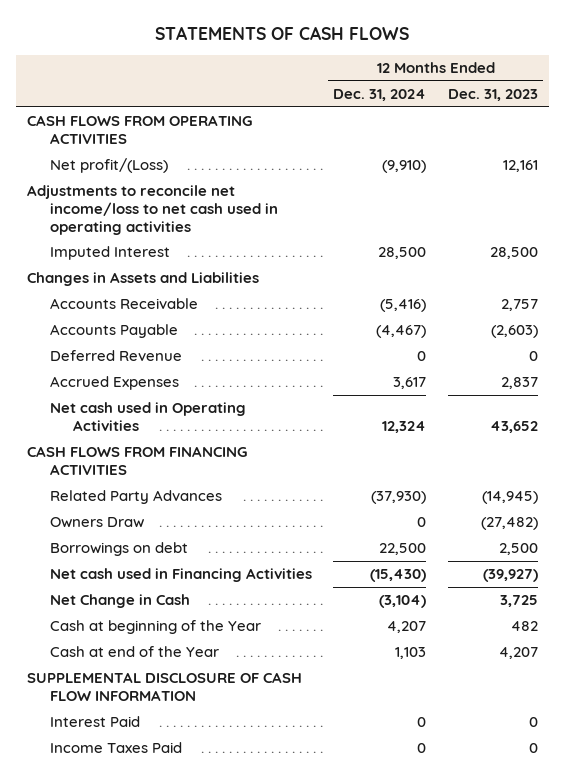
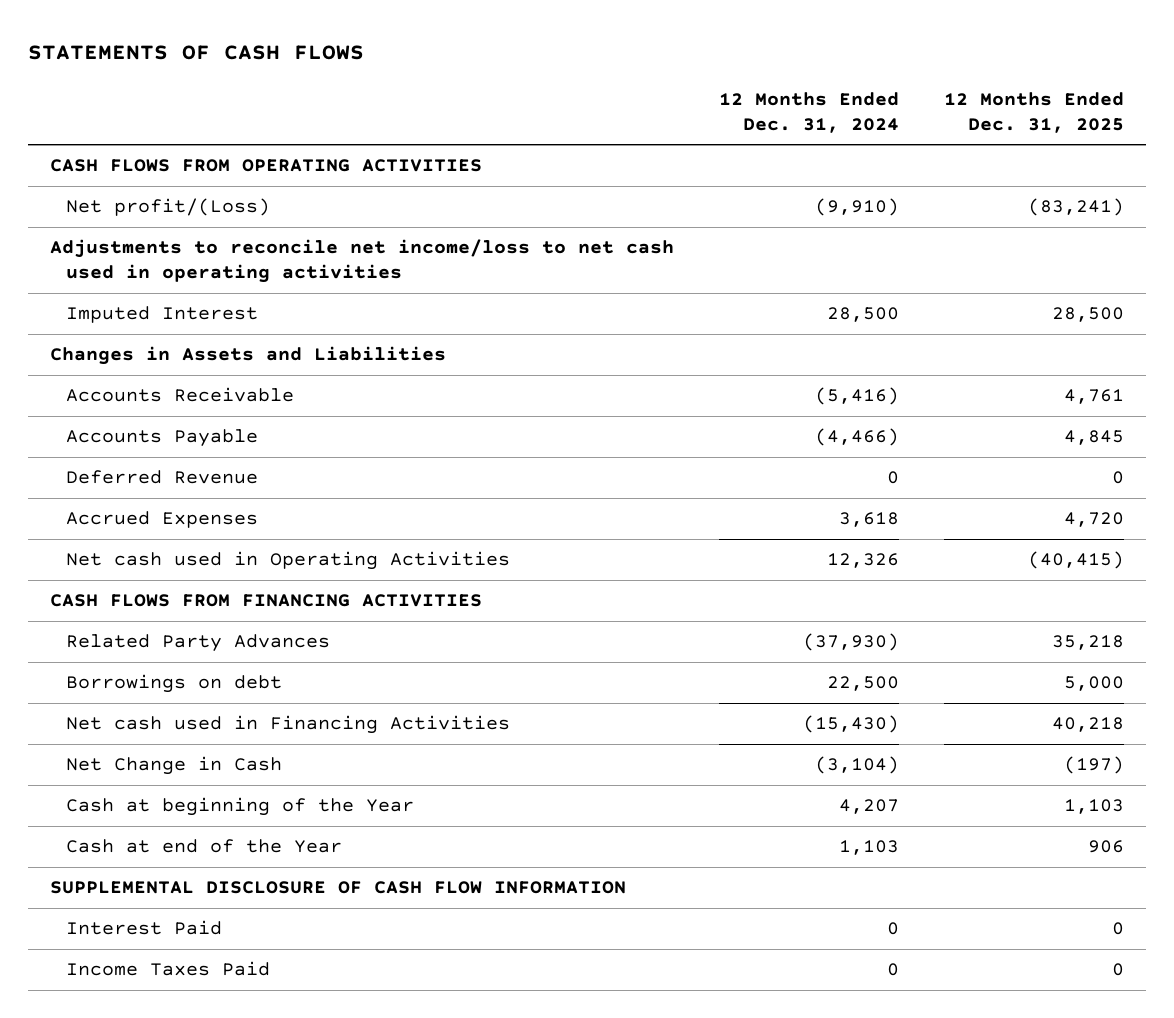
[447,89,538,102] Dec. 31, 2023 -> none
none -> [943,91,1124,133] 12 Months Ended Dec. 31, 2025
[376,325,427,339] (4,467) -> [814,428,899,447] (4,466)
[393,377,427,390] 3,617 -> [838,512,899,528] 3,618
[382,421,427,434] 12,324 -> [826,553,899,569] 12,326
[49,517,144,529] Owners Draw -> none

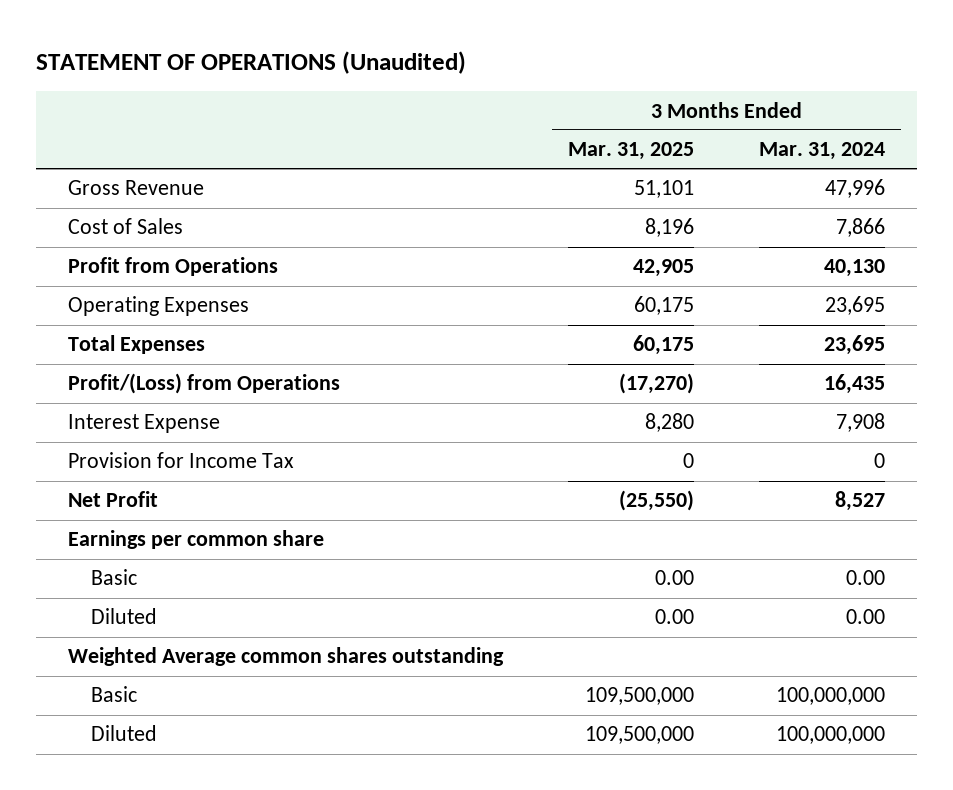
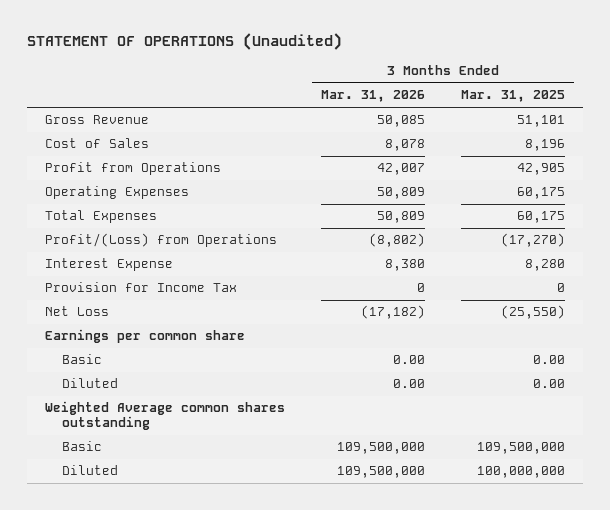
[758,142,885,161] Mar. 31, 2024 -> none
none -> [320,90,425,103] Mar. 31, 2026
[68,491,159,508] Net Profit -> [44,306,109,317] Net Loss
[585,726,695,745] 109,500,000 -> [477,466,566,479] 100,000,000

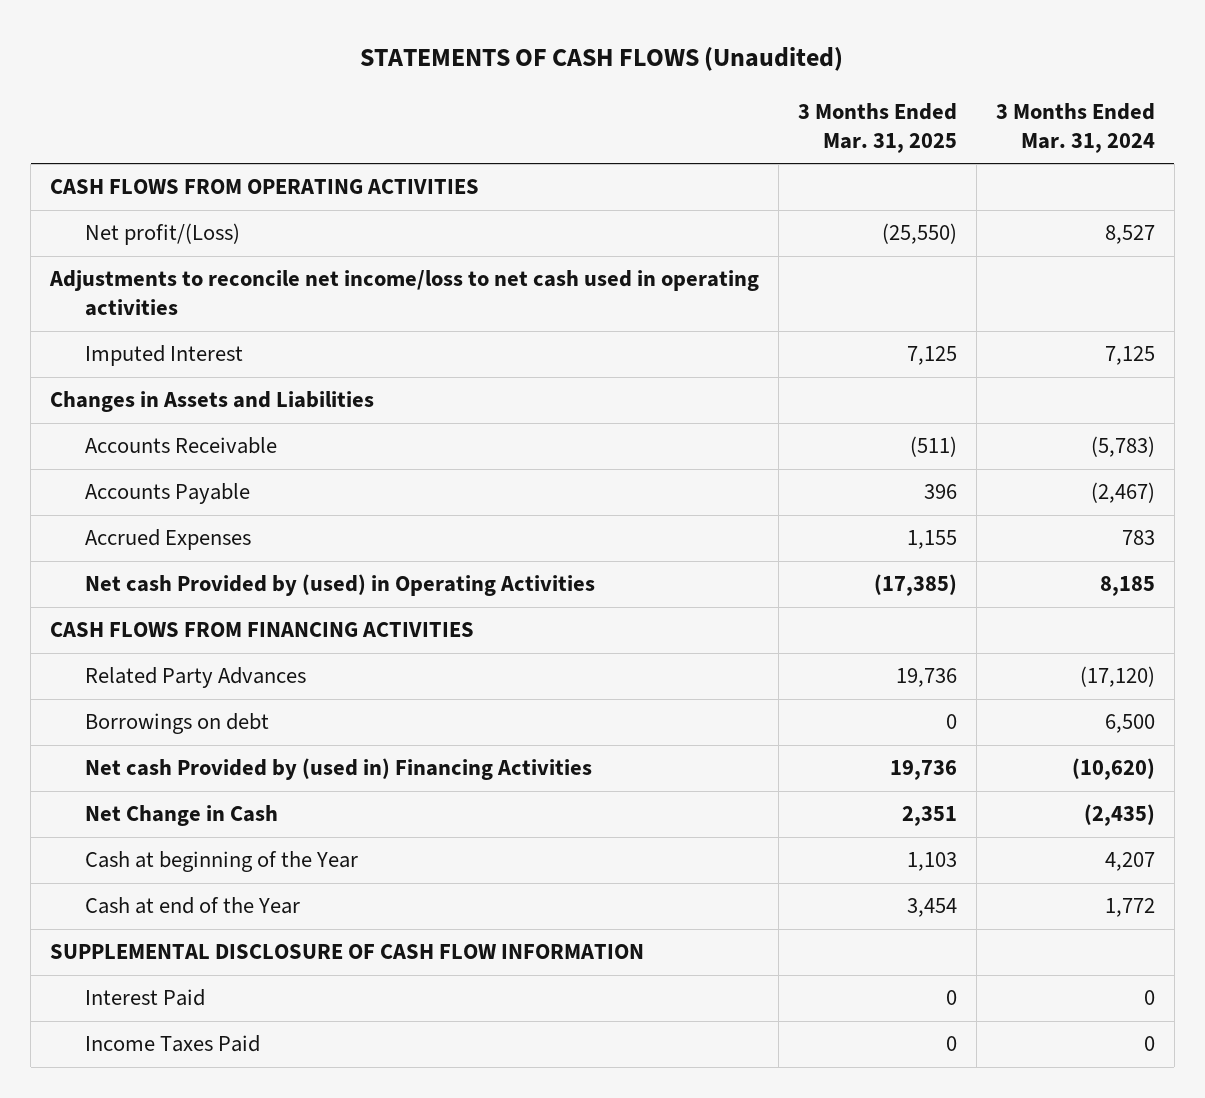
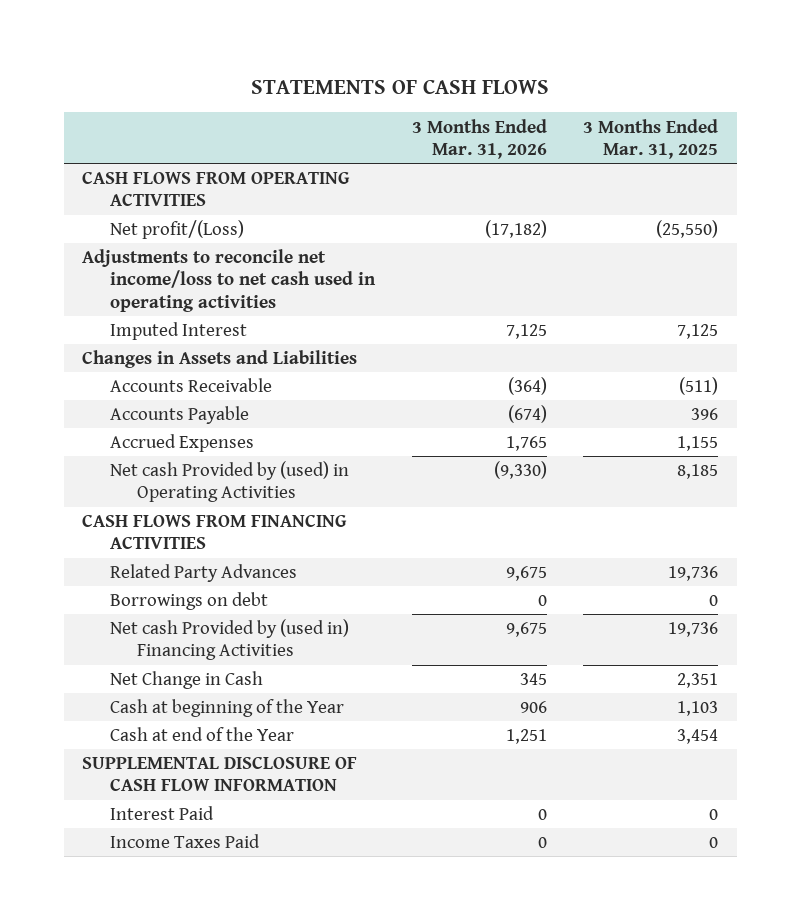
[360,46,844,71] STATEMENTS OF CASH FLOWS (Unaudited) -> [251,78,550,94] STATEMENTS OF CASH FLOWS
[995,102,1155,153] 3 Months Ended Mar. 31, 2024 -> none
none -> [411,118,547,159] 3 Months Ended Mar. 31, 2026
[873,574,957,597] (17,385) -> [677,464,719,480] 8,185

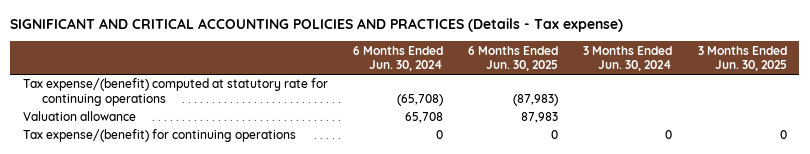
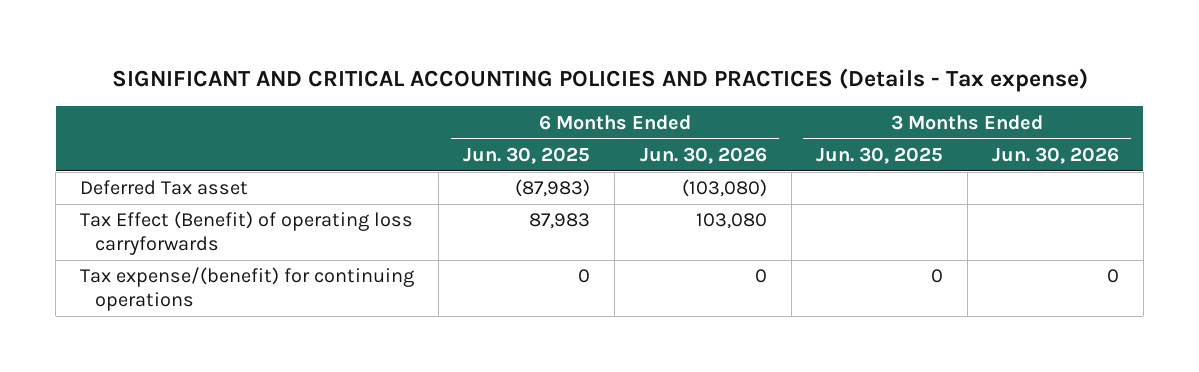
[353,45,444,72] 6 Months Ended Jun. 30, 2024 -> none
[583,45,673,72] 3 Months Ended Jun. 30, 2024 -> none
none -> [639,146,767,164] Jun. 30, 2026
none -> [991,146,1119,164] Jun. 30, 2026
[23,78,329,107] Tax expense/(benefit) computed at statutory rate for continuing operations -> [80,180,249,196] Deferred Tax asset
[23,111,137,122] Valuation allowance -> [80,211,414,255] Tax Effect (Benefit) of operating loss carryforwards

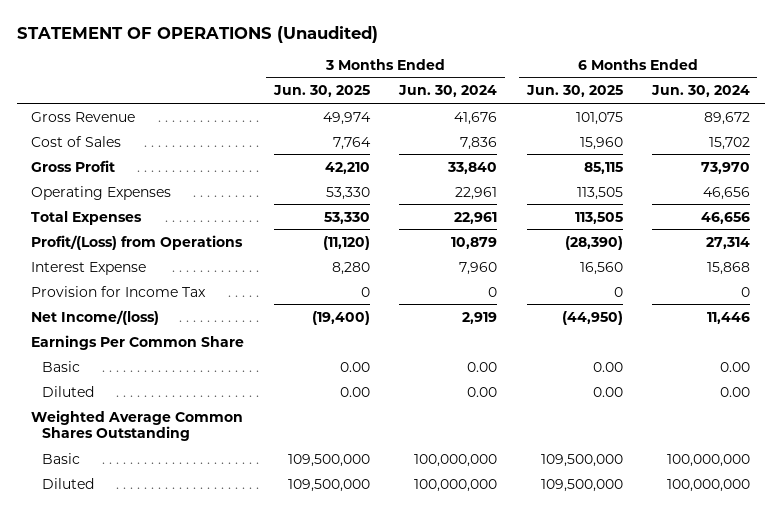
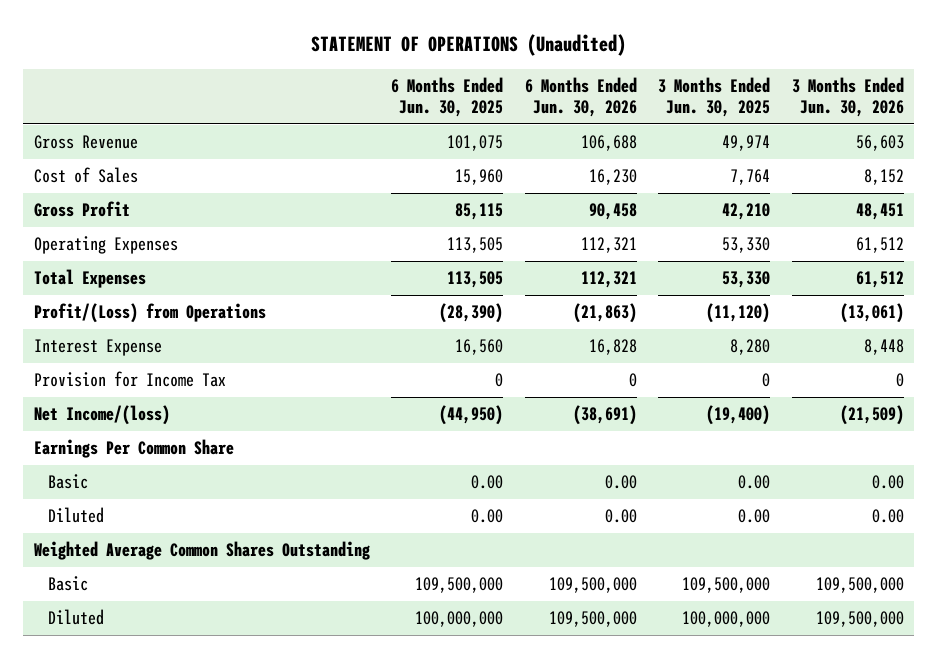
[398,85,498,98] Jun. 30, 2024 -> none
[651,85,751,98] Jun. 30, 2024 -> none
none -> [524,77,637,118] 6 Months Ended Jun. 30, 2026
none -> [791,77,904,118] 3 Months Ended Jun. 30, 2026
[287,478,370,492] 109,500,000 -> [682,611,771,628] 100,000,000
[540,478,623,492] 109,500,000 -> [415,611,504,628] 100,000,000

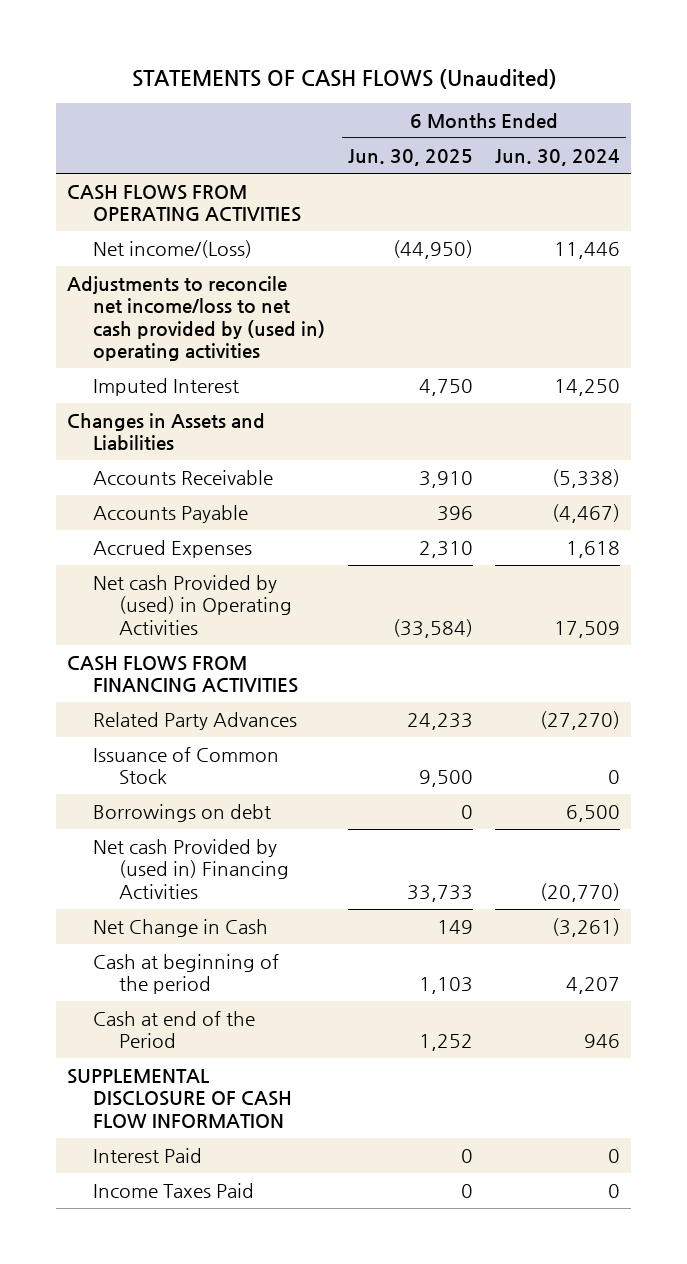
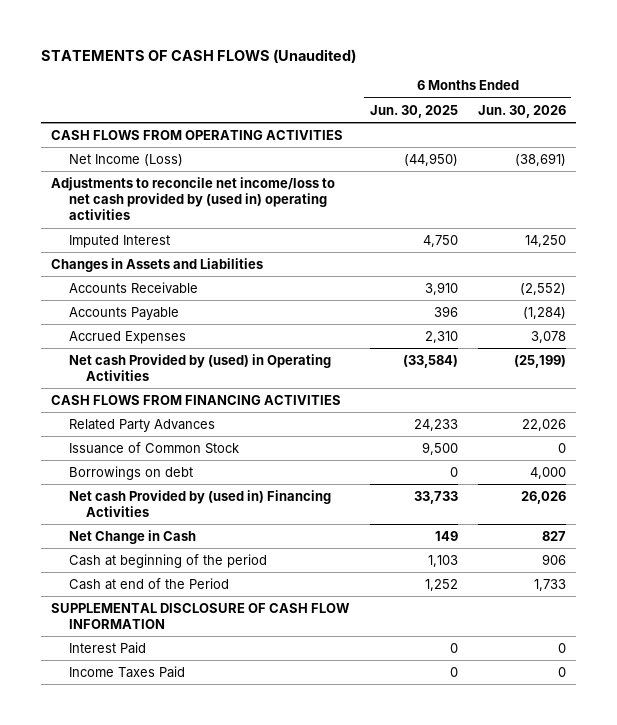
[495,148,621,166] Jun. 30, 2024 -> none
none -> [478,104,567,118] Jun. 30, 2026
[93,239,253,258] Net income/(Loss) -> [68,153,183,166] Net Income (Loss)

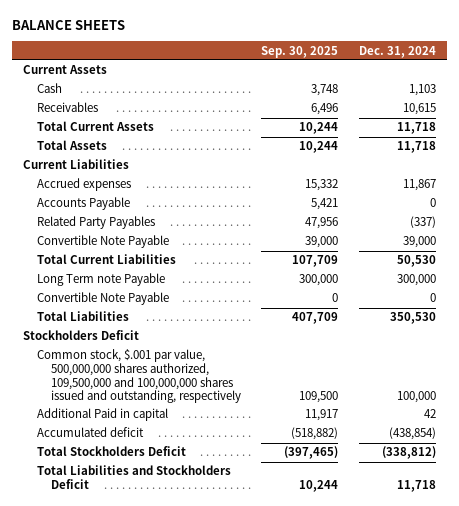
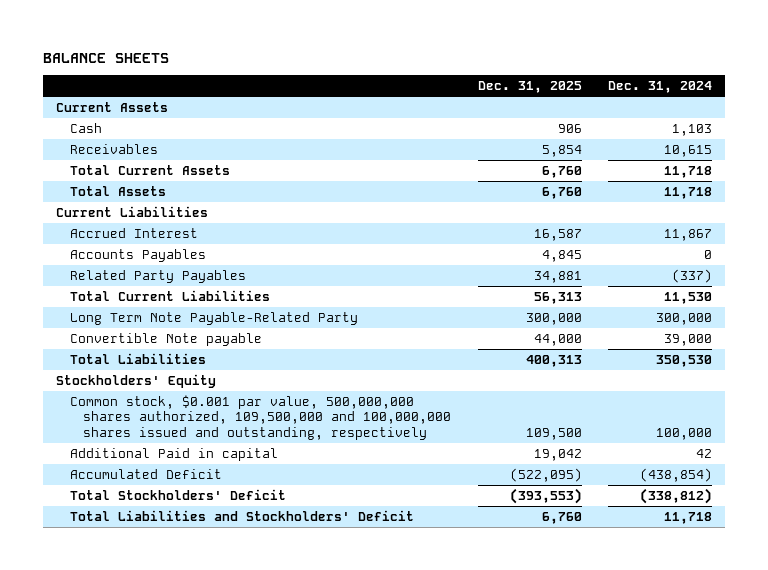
[261,45,339,58] Sep. 30, 2025 -> none
none -> [477,81,582,94] Dec. 31, 2025
[36,178,131,192] Accrued expenses -> [69,227,198,238] Accrued Interest
[36,197,130,211] Accounts Payable -> [69,248,206,262] Accounts Payables
[36,235,169,249] Convertible Note Payable -> none
[397,255,437,268] 50,530 -> [664,291,713,304] 11,530
[36,273,165,287] Long Term note Payable -> [69,311,358,325] Long Term Note Payable-Related Party
[36,292,169,306] Convertible Note Payable -> [69,332,262,346] Convertible Note payable
[430,293,437,303] 0 -> [664,333,713,346] 39,000
[22,330,139,341] Stockholders Deficit -> [56,373,217,388] Stockholders' Equity
[36,349,241,404] Common stock, $.001 par value, 500,000,000 shares authorized, 109,500,000 and 100,000,000 shares issued and outstanding, respectively -> [69,394,452,440] Common stock, $0.001 par value, 500,000,000 shares authorized, 109,500,000 and 100,000,000 shares issued and outstanding, respectively
[36,427,144,438] Accumulated deficit -> [69,468,222,479] Accumulated Deficit
[36,446,186,457] Total Stockholders Deficit -> [69,488,286,500] Total Stockholders' Deficit
[36,465,231,490] Total Liabilities and Stockholders Deficit -> [69,509,414,521] Total Liabilities and Stockholders' Deficit

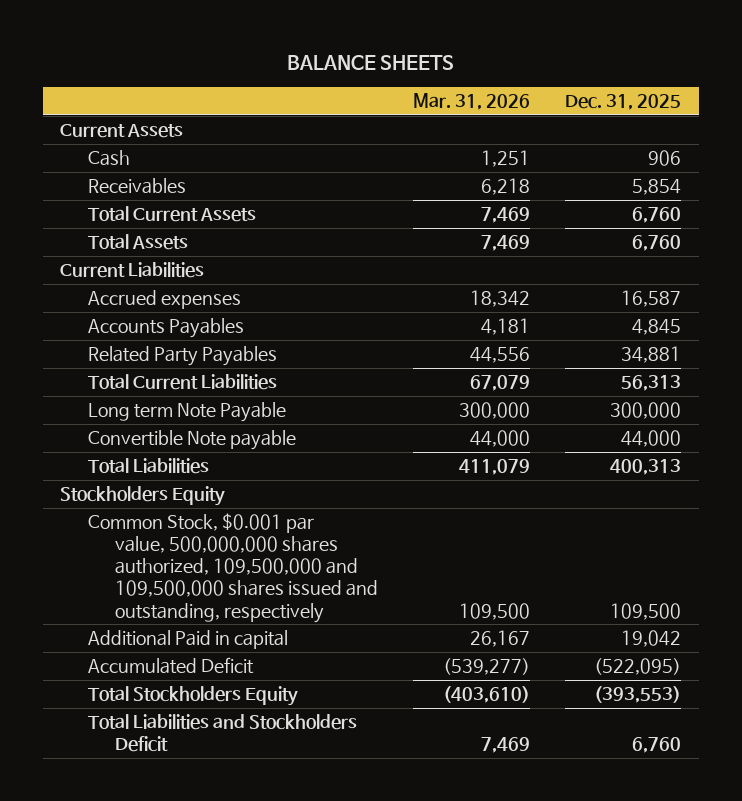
[608,81,713,94] Dec. 31, 2024 -> none
none -> [413,93,531,111] Mar. 31, 2026
[69,227,198,238] Accrued Interest -> [87,290,241,310] Accrued expenses
[69,311,358,325] Long Term Note Payable-Related Party -> [87,402,286,423] Long term Note Payable
[56,373,217,388] Stockholders' Equity -> [60,486,226,507] Stockholders Equity
[69,394,452,440] Common stock, $0.001 par value, 500,000,000 shares authorized, 109,500,000 and 100,000,000 shares issued and outstanding, respectively -> [87,513,379,623] Common Stock, $0.001 par value, 500,000,000 shares authorized, 109,500,000 and 109,500,000 shares issued and outstanding, respectively
[69,488,286,500] Total Stockholders' Deficit -> [87,686,298,707] Total Stockholders Equity
[69,509,414,521] Total Liabilities and Stockholders' Deficit -> [87,714,357,753] Total Liabilities and Stockholders Deficit

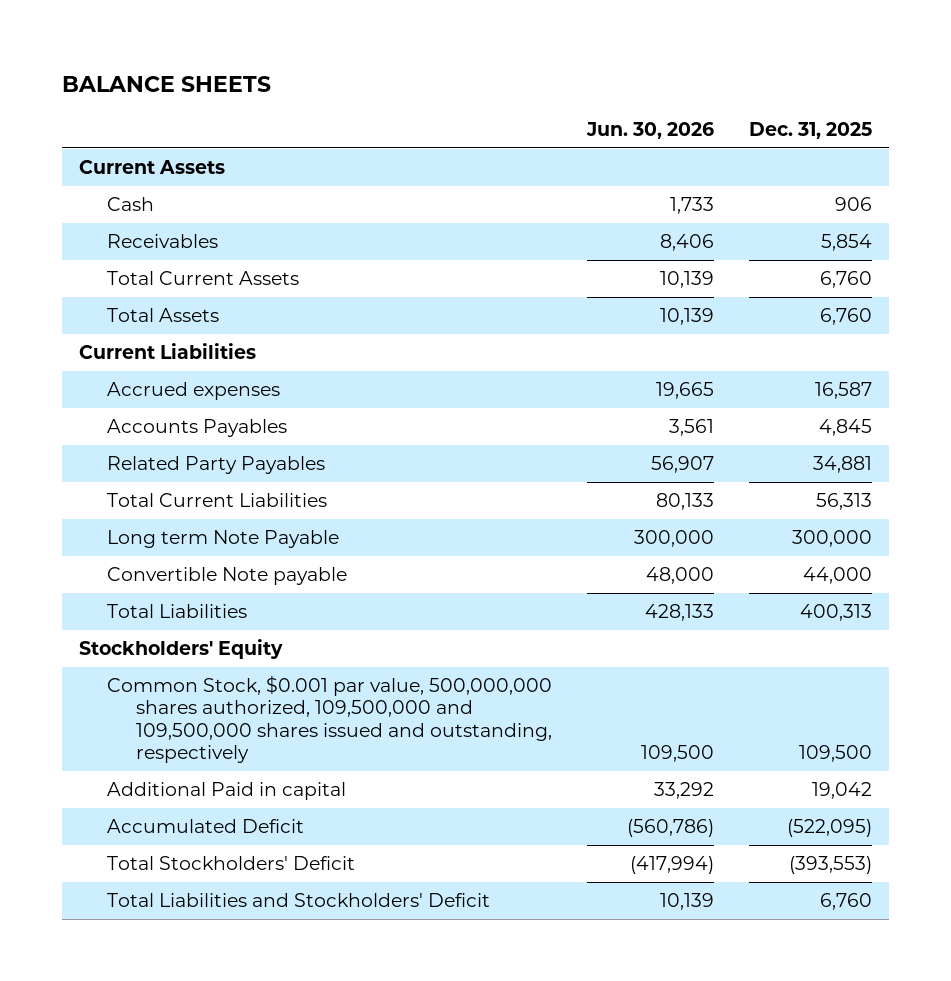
[413,93,531,111] Mar. 31, 2026 -> none
none -> [586,121,715,139] Jun. 30, 2026
[60,486,226,507] Stockholders Equity -> [79,639,284,660] Stockholders' Equity
[87,686,298,707] Total Stockholders Equity -> [107,856,356,871] Total Stockholders' Deficit
[87,714,357,753] Total Liabilities and Stockholders Deficit -> [107,893,491,908] Total Liabilities and Stockholders' Deficit

